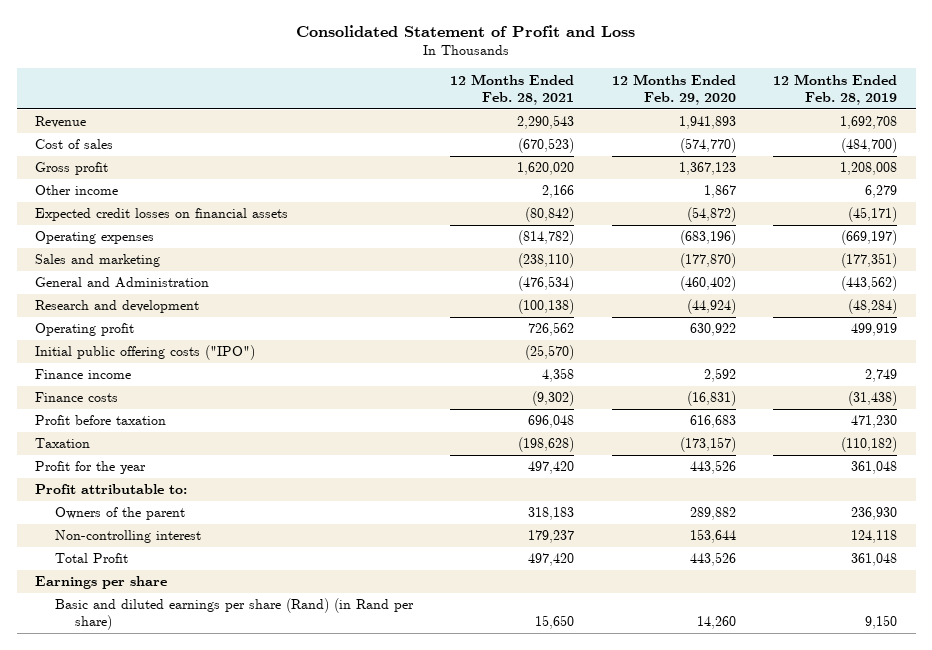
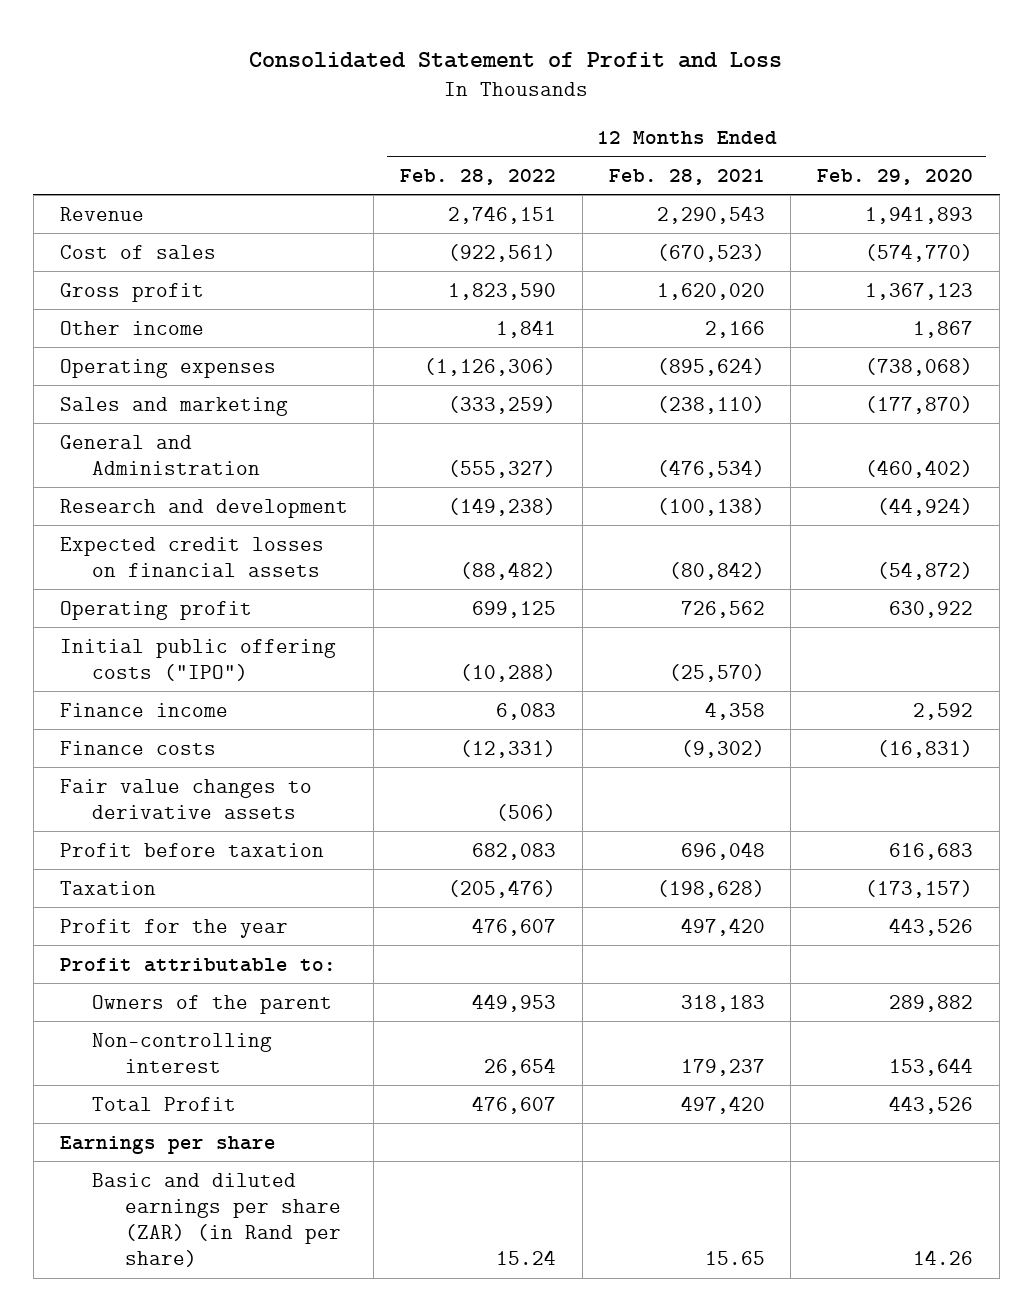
[773,73,898,105] 12 Months Ended Feb. 28, 2019 -> none
none -> [400,168,557,185] Feb. 28, 2022
[518,230,575,246] (814,782) -> [656,357,765,376] (895,624)
[679,230,736,246] (683,196) -> [865,357,974,376] (738,068)
[35,208,289,222] Expected credit losses on financial assets -> [59,536,324,577] Expected credit losses on financial assets
none -> [59,778,312,819] Fair value changes to derivative assets
[55,598,415,631] Basic and diluted earnings per share (Rand) (in Rand per share) -> [92,1172,341,1268] Basic and diluted earnings per share (ZAR) (in Rand per share)
[535,615,575,630] 15,650 -> [704,1251,765,1266] 15.65
[696,616,736,630] 14,260 -> [913,1250,974,1266] 14.26

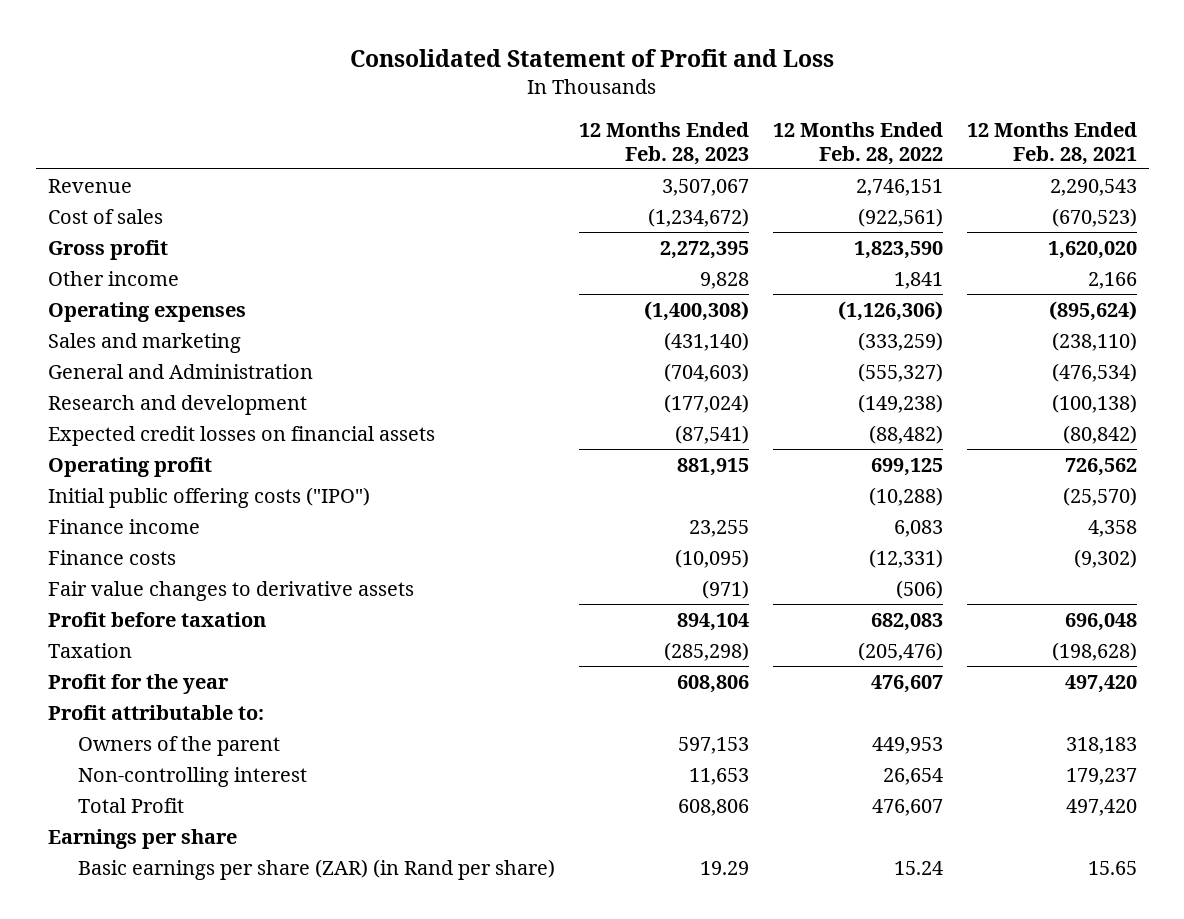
[817,168,974,185] Feb. 29, 2020 -> none
none -> [578,121,749,165] 12 Months Ended Feb. 28, 2023
[92,1172,341,1268] Basic and diluted earnings per share (ZAR) (in Rand per share) -> [77,858,555,880] Basic earnings per share (ZAR) (in Rand per share)

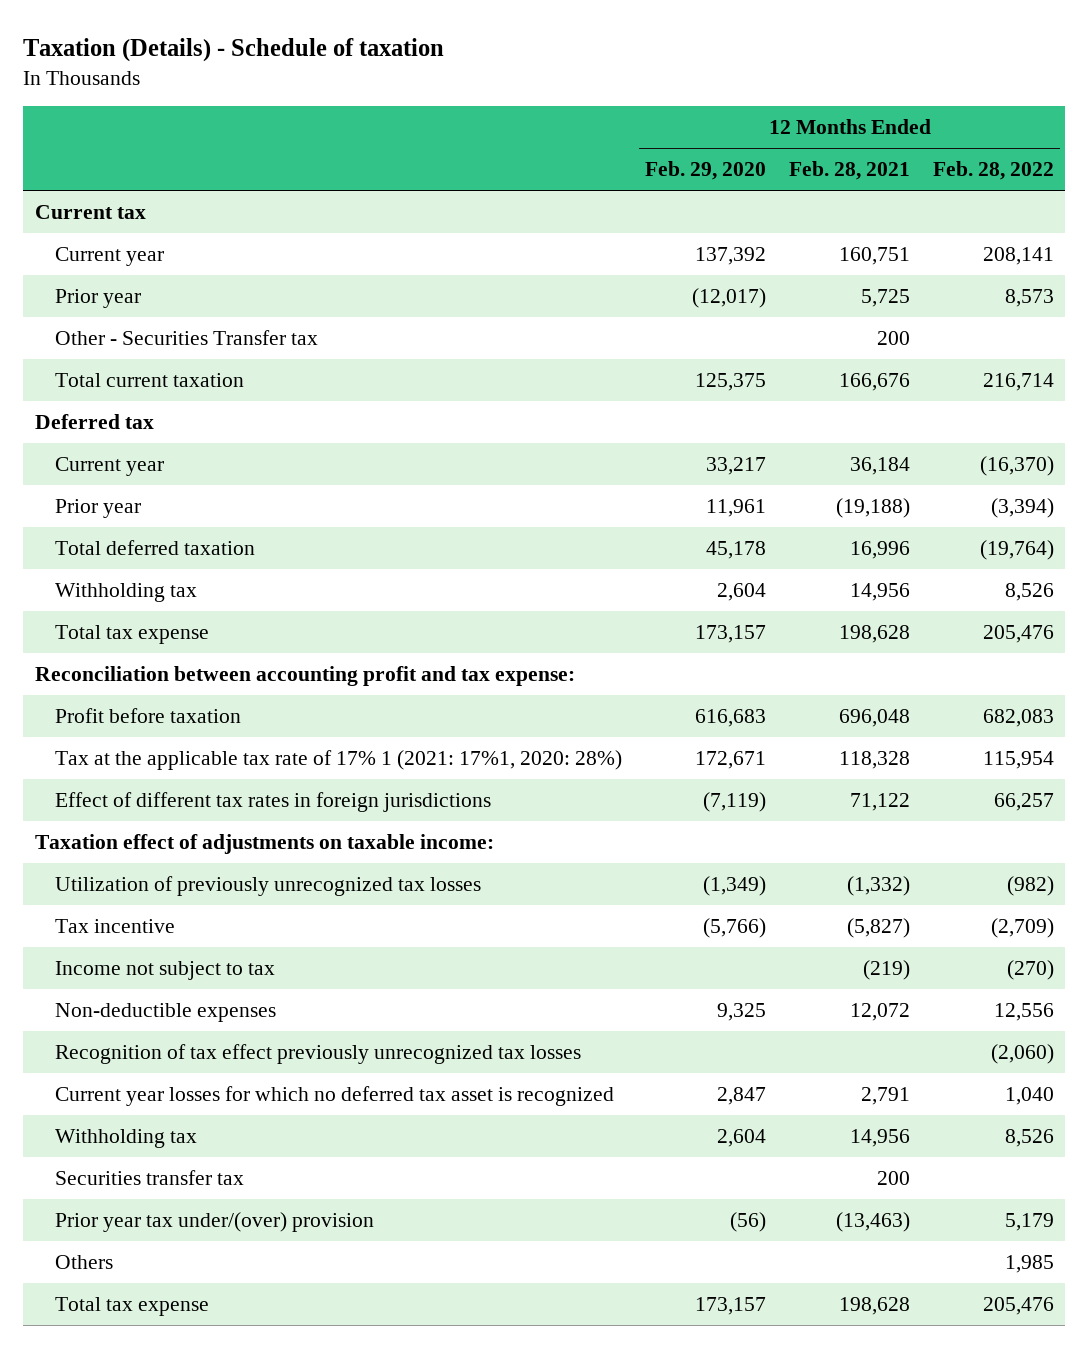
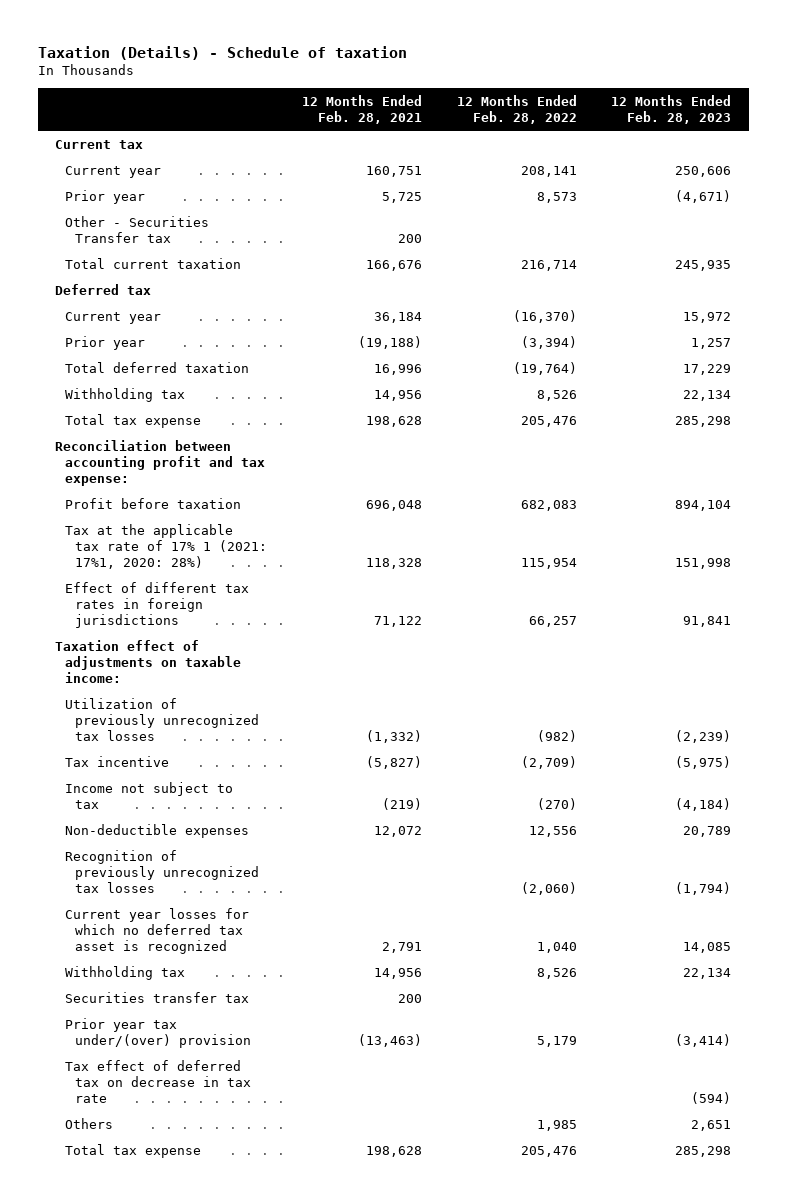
[645,161,767,181] Feb. 29, 2020 -> none
none -> [611,94,732,124] 12 Months Ended Feb. 28, 2023
[55,1043,582,1064] Recognition of tax effect previously unrecognized tax losses -> [65,849,260,893] Recognition of previously unrecognized tax losses
none -> [65,1059,252,1103] Tax effect of deferred tax on decrease in tax rate

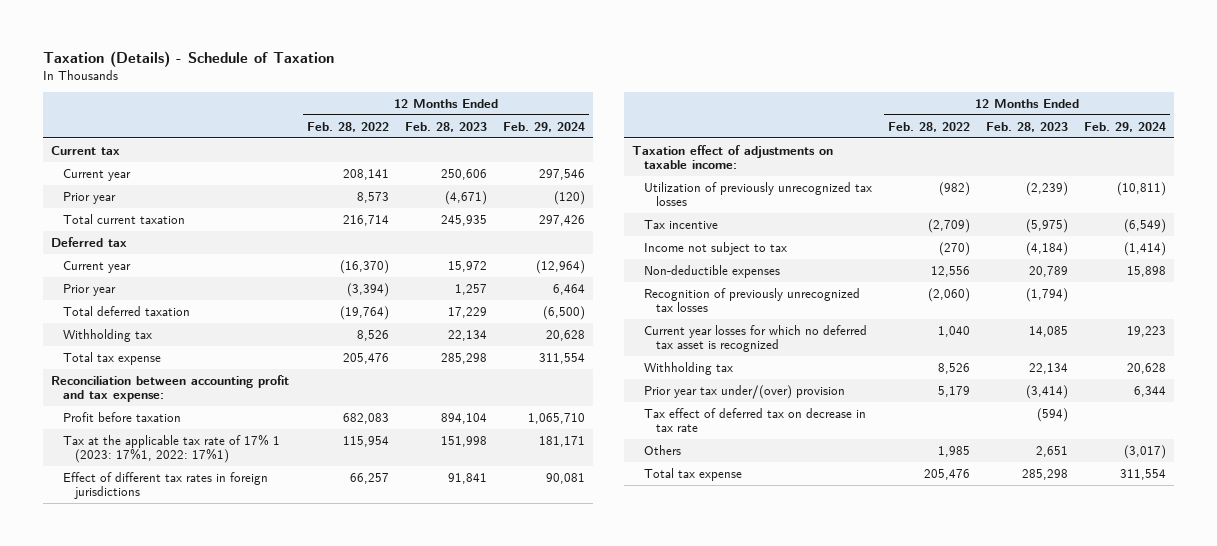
[38,46,408,61] Taxation (Details) - Schedule of taxation -> [43,50,335,67] Taxation (Details) - Schedule of Taxation
[302,94,423,124] 12 Months Ended Feb. 28, 2021 -> none
none -> [502,121,585,132] Feb. 29, 2024
[65,215,210,243] Other - Securities Transfer tax -> none
[65,523,268,569] Tax at the applicable tax rate of 17% 1 (2021: 17%1, 2020: 28%) -> [63,433,281,464] Tax at the applicable tax rate of 17% 1 (2023: 17%1, 2022: 17%1)
[65,991,250,1003] Securities transfer tax -> none

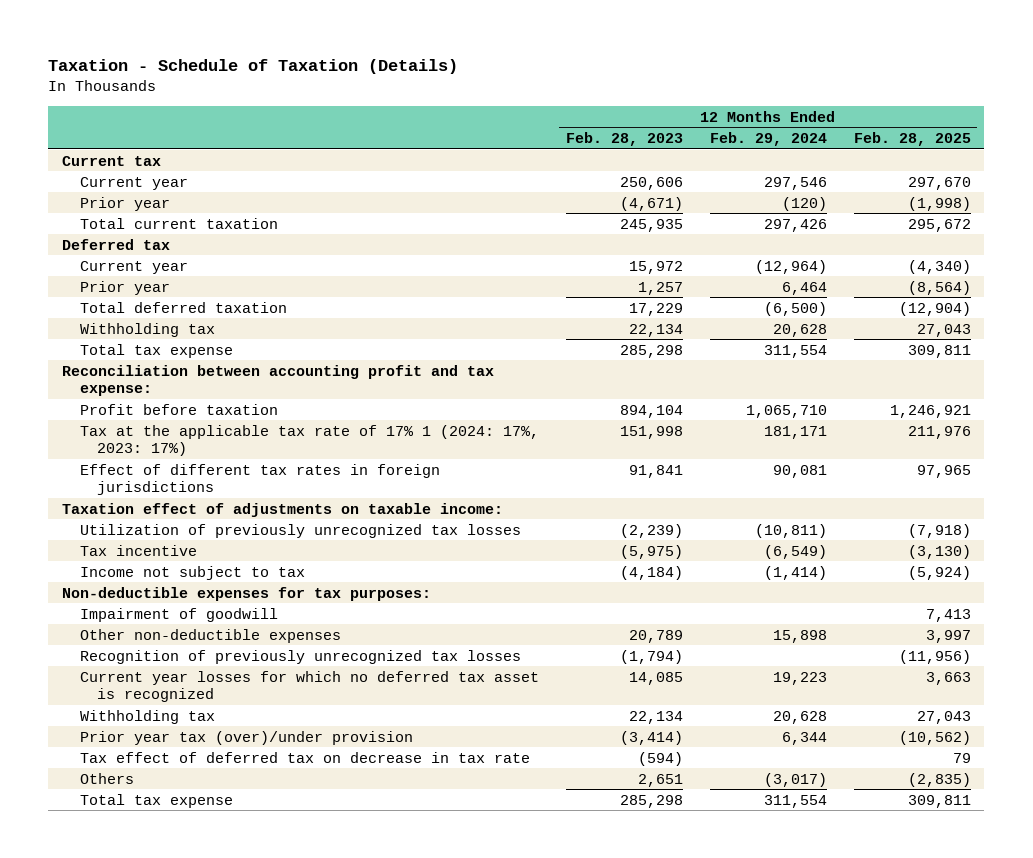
[43,50,335,67] Taxation (Details) - Schedule of Taxation -> [48,59,459,75] Taxation - Schedule of Taxation (Details)
[306,121,389,132] Feb. 28, 2022 -> none
none -> [853,131,971,146] Feb. 28, 2025
[63,433,281,464] Tax at the applicable tax rate of 17% 1 (2023: 17%1, 2022: 17%1) -> [79,424,539,456] Tax at the applicable tax rate of 17% 1 (2024: 17%, 2023: 17%)
none -> [62,586,432,601] Non-deductible expenses for tax purposes:
none -> [79,607,278,622] Impairment of goodwill
[644,264,781,278] Non-deductible expenses -> [79,628,341,643] Other non-deductible expenses
[644,384,846,399] Prior year tax under/(over) provision -> [79,730,413,745] Prior year tax (over)/under provision

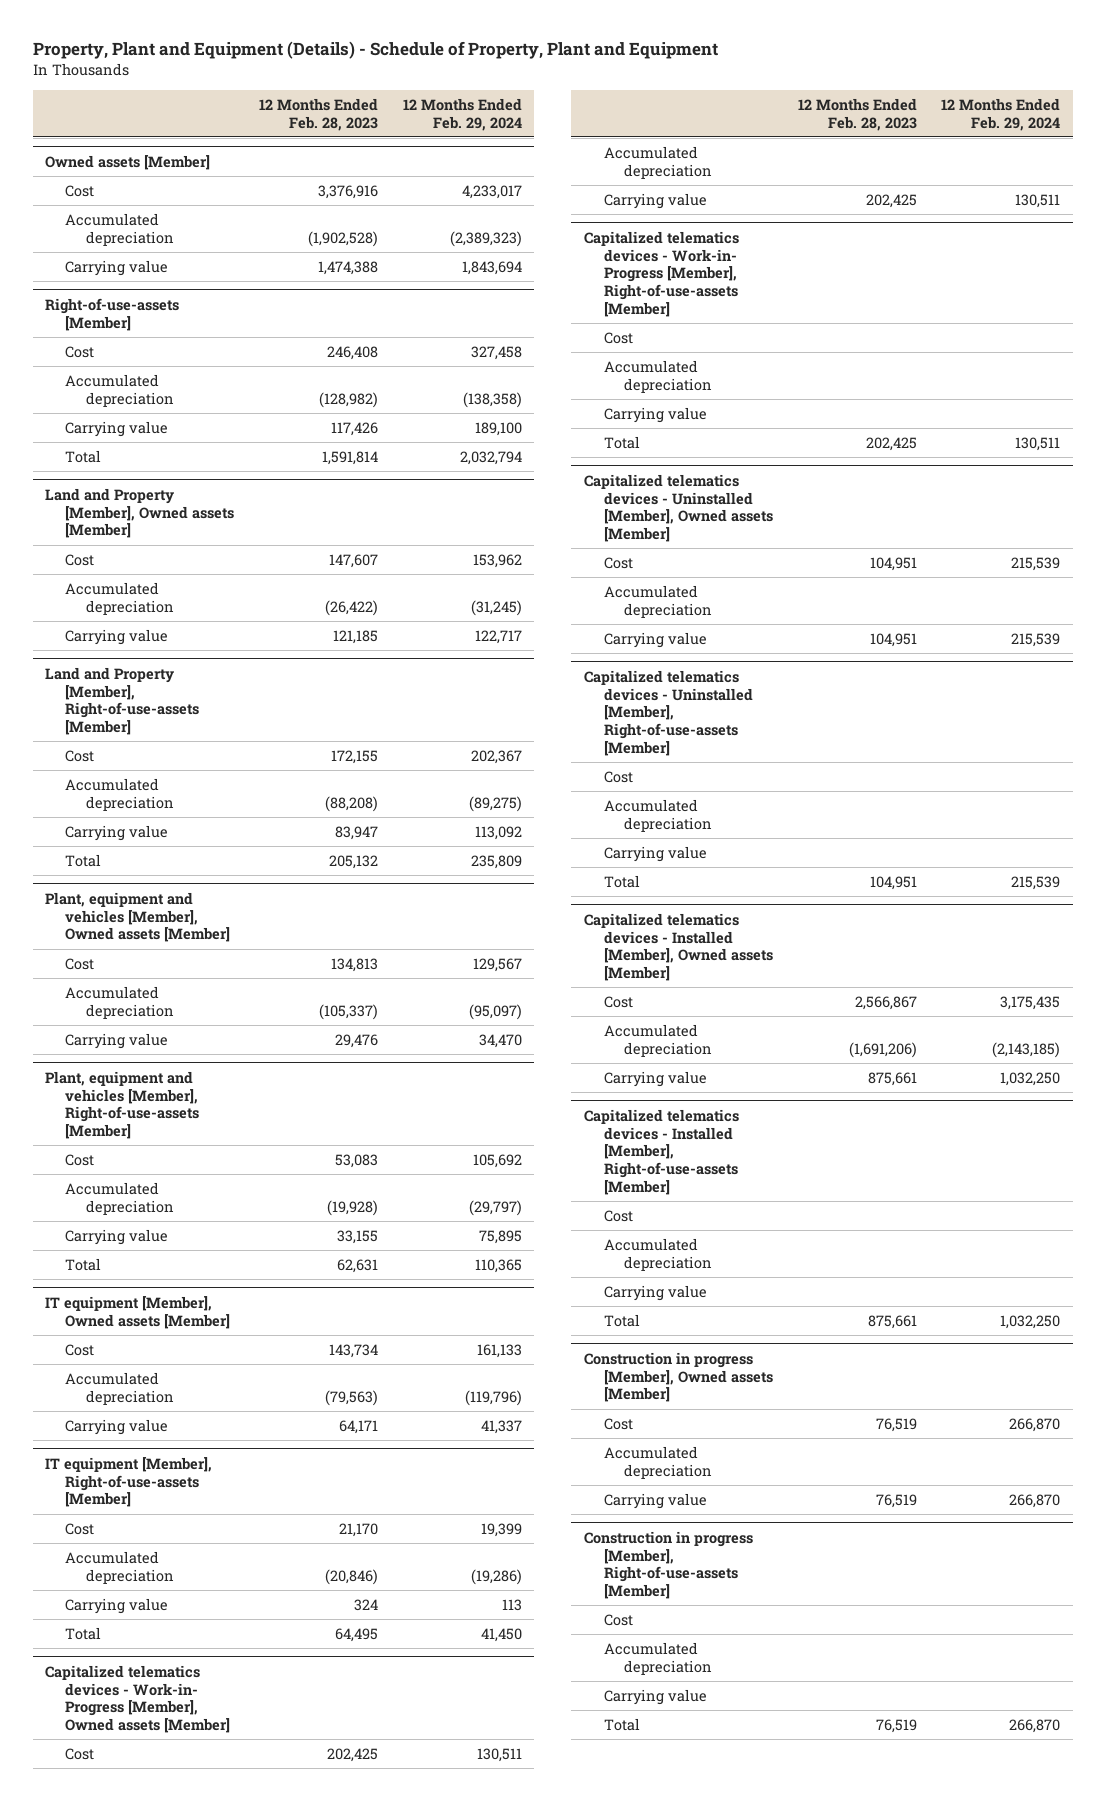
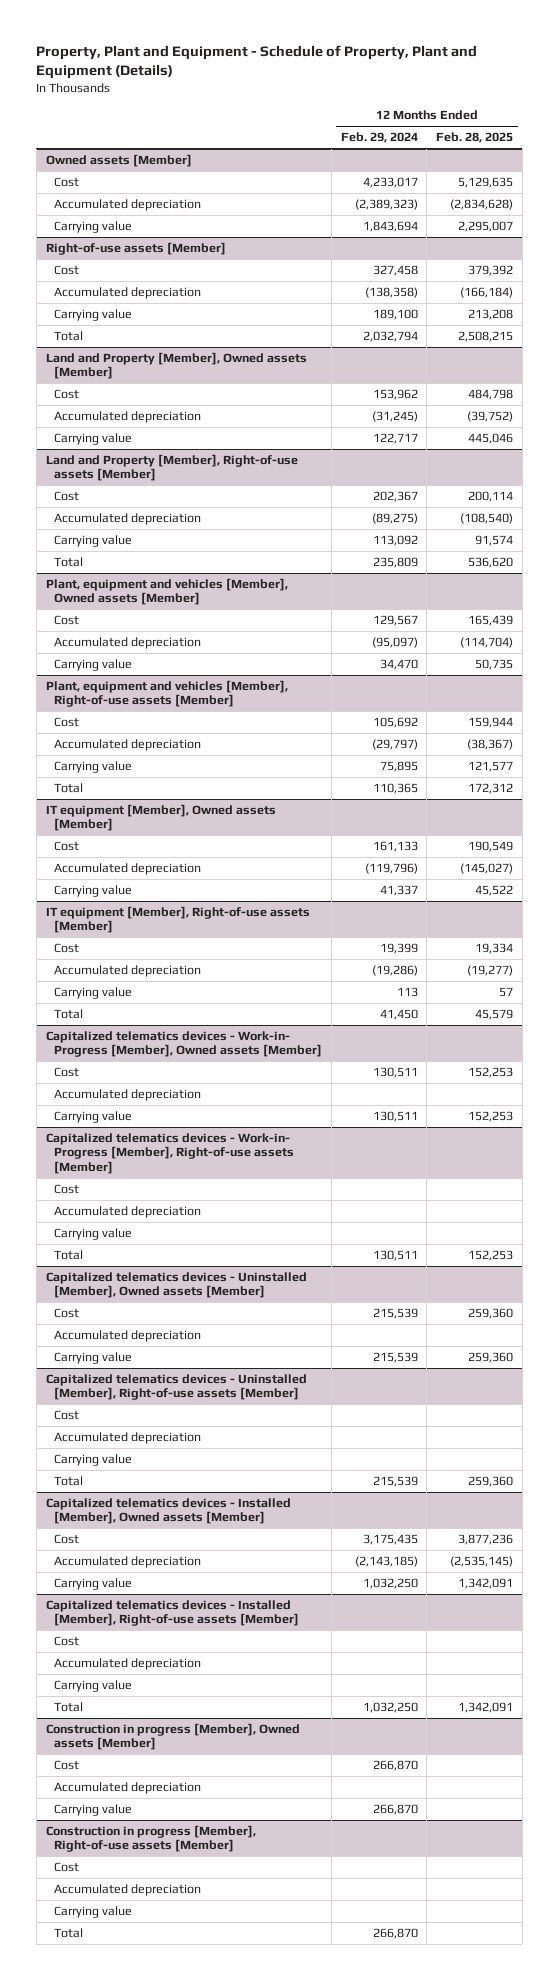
[32,41,718,60] Property, Plant and Equipment (Details) - Schedule of Property, Plant and Equipment -> [36,44,478,80] Property, Plant and Equipment - Schedule of Property, Plant and Equipment (Details)
[259,97,379,131] 12 Months Ended Feb. 28, 2023 -> none
none -> [436,132,514,144] Feb. 28, 2025
[45,297,180,331] Right-of-use-assets [Member] -> [45,242,226,256] Right-of-use assets [Member]
[45,666,200,736] Land and Property [Member], Right-of-use-assets [Member] -> [45,454,298,482] Land and Property [Member], Right-of-use assets [Member]
[45,1070,200,1140] Plant, equipment and vehicles [Member], Right-of-use-assets [Member] -> [45,680,288,708] Plant, equipment and vehicles [Member], Right-of-use assets [Member]
[45,1456,213,1508] IT equipment [Member], Right-of-use-assets [Member] -> [45,906,310,934] IT equipment [Member], Right-of-use assets [Member]
[583,230,739,317] Capitalized telematics devices - Work-in- Progress [Member], Right-of-use-assets [Member] -> [45,1133,295,1174] Capitalized telematics devices - Work-in- Progress [Member], Right-of-use assets [Member]
[583,669,753,756] Capitalized telematics devices - Uninstalled [Member], Right-of-use-assets [Member] -> [45,1374,307,1401] Capitalized telematics devices - Uninstalled [Member], Right-of-use assets [Member]
[583,1108,739,1195] Capitalized telematics devices - Installed [Member], Right-of-use-assets [Member] -> [45,1600,300,1627] Capitalized telematics devices - Installed [Member], Right-of-use assets [Member]
[583,1530,753,1600] Construction in progress [Member], Right-of-use-assets [Member] -> [45,1825,256,1853] Construction in progress [Member], Right-of-use assets [Member]

